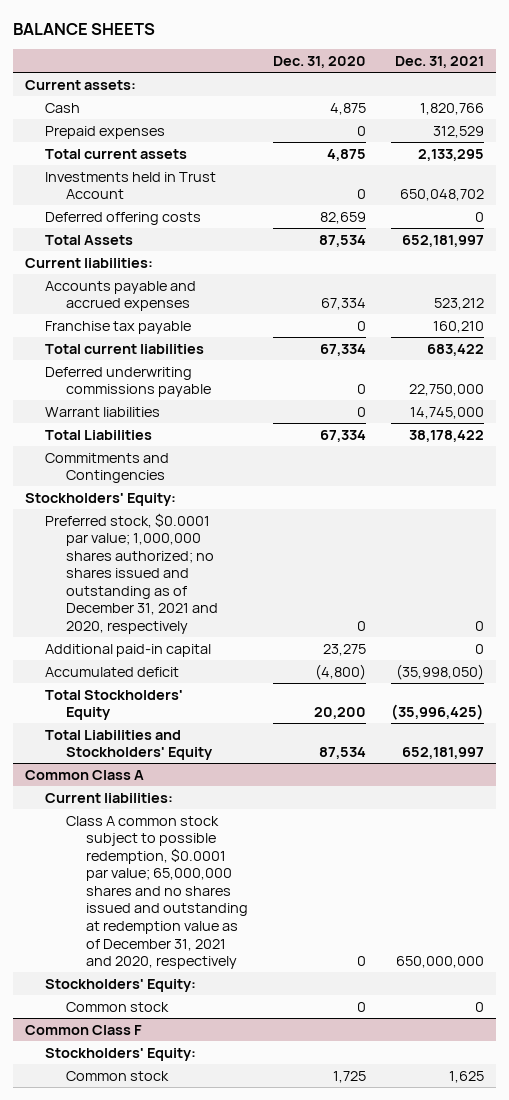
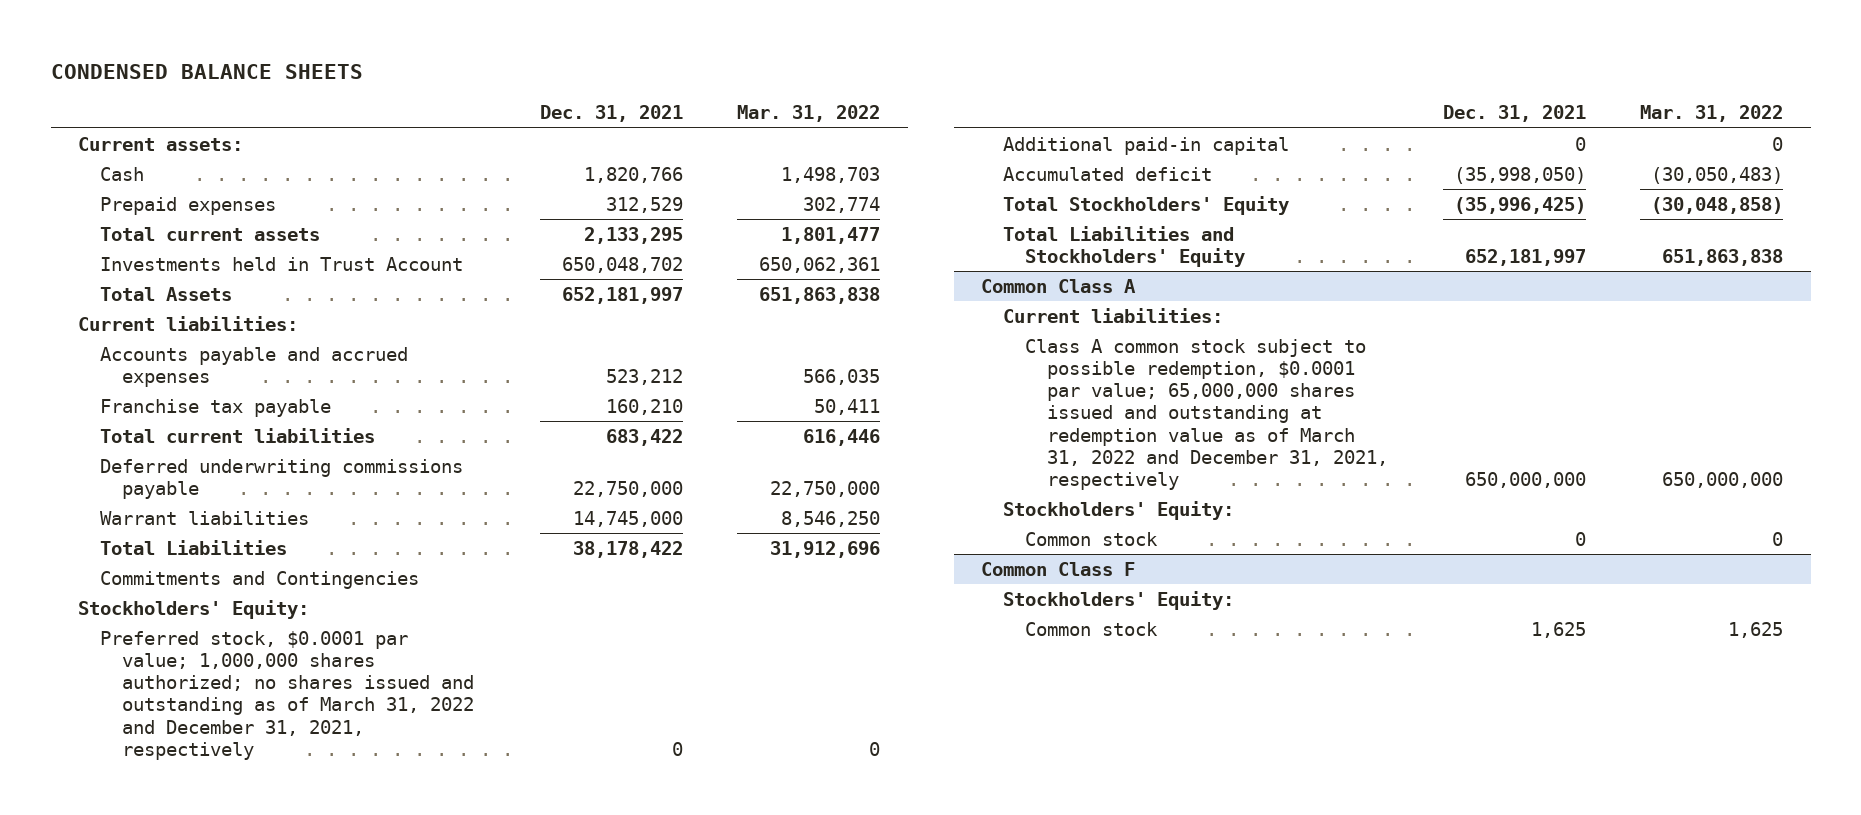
[12,23,155,36] BALANCE SHEETS -> [50,64,363,80] CONDENSED BALANCE SHEETS
[273,56,367,69] Dec. 31, 2020 -> none
none -> [737,105,881,123] Mar. 31, 2022
[45,211,202,225] Deferred offering costs -> none
[45,512,218,634] Preferred stock, $0.0001 par value; 1,000,000 shares authorized; no shares issued and outstanding as of December 31, 2021 and 2020, respectively -> [100,630,475,760] Preferred stock, $0.0001 par value; 1,000,000 shares authorized; no shares issued and outstanding as of March 31, 2022 and December 31, 2021, respectively
[65,815,249,970] Class A common stock subject to possible redemption, $0.0001 par value; 65,000,000 shares and no shares issued and outstanding at redemption value as of December 31, 2021 and 2020, respectively -> [1025,338,1389,490] Class A common stock subject to possible redemption, $0.0001 par value; 65,000,000 shares issued and outstanding at redemption value as of March 31, 2022 and December 31, 2021, respectively

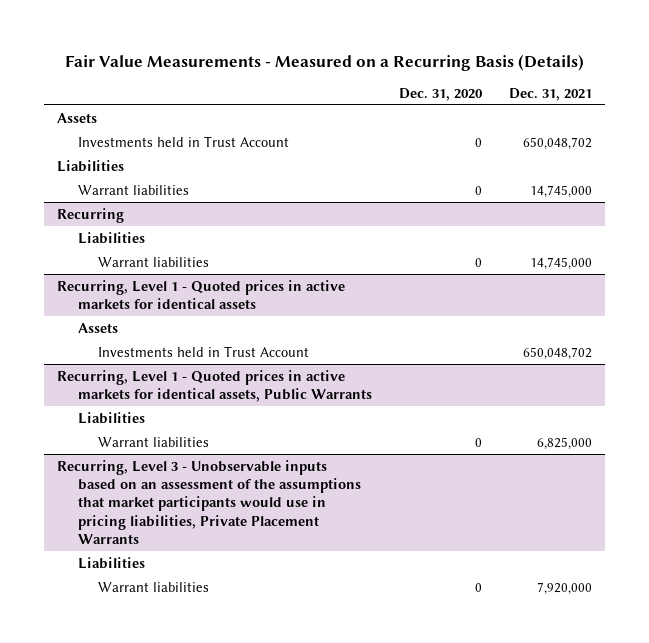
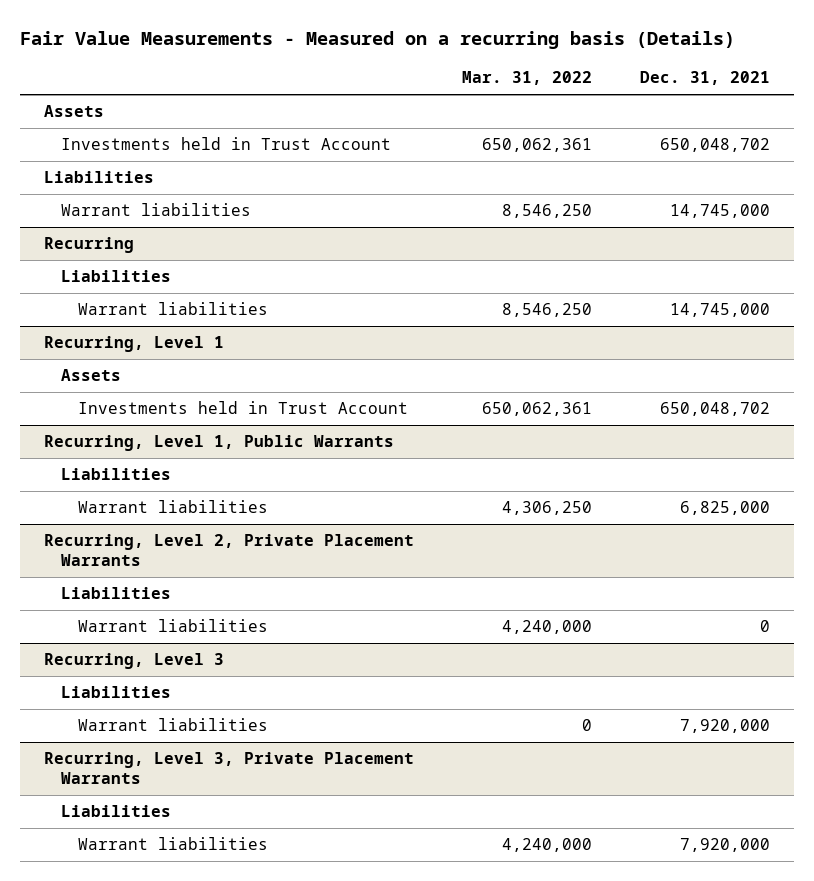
[64,53,584,71] Fair Value Measurements - Measured on a Recurring Basis (Details) -> [20,31,736,50] Fair Value Measurements - Measured on a recurring basis (Details)
[398,87,483,101] Dec. 31, 2020 -> none
none -> [461,71,592,86] Mar. 31, 2022
[57,279,346,309] Recurring, Level 1 - Quoted prices in active markets for identical assets -> none
none -> [44,336,225,353] Recurring, Level 1
[57,369,372,402] Recurring, Level 1 - Quoted prices in active markets for identical assets, Public Warrants -> none
none -> [44,435,395,452] Recurring, Level 1, Public Warrants
[57,459,361,544] Recurring, Level 3 - Unobservable inputs based on an assessment of the assumptions that market participants would use in pricing liabilities, Private Placement Warrants -> none
none -> [44,534,415,567] Recurring, Level 2, Private Placement Warrants
none -> [78,619,269,633] Warrant liabilities
none -> [44,653,225,670] Recurring, Level 3
none -> [61,686,172,699] Liabilities
none -> [44,752,415,785] Recurring, Level 3, Private Placement Warrants
none -> [61,805,172,818] Liabilities
none -> [78,837,269,851] Warrant liabilities

